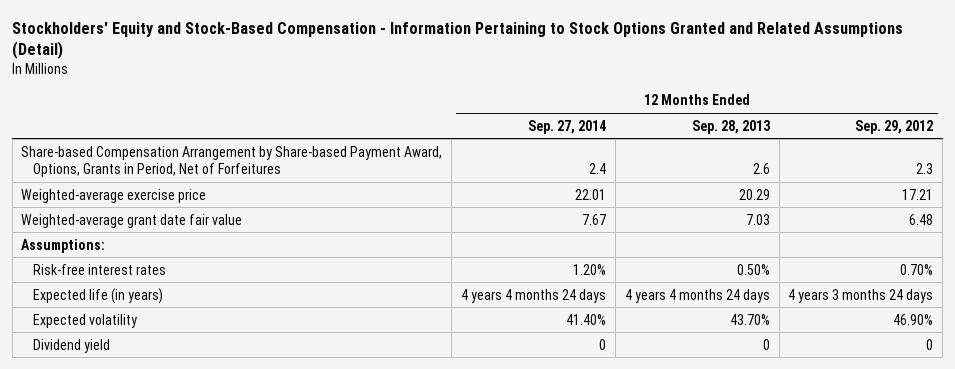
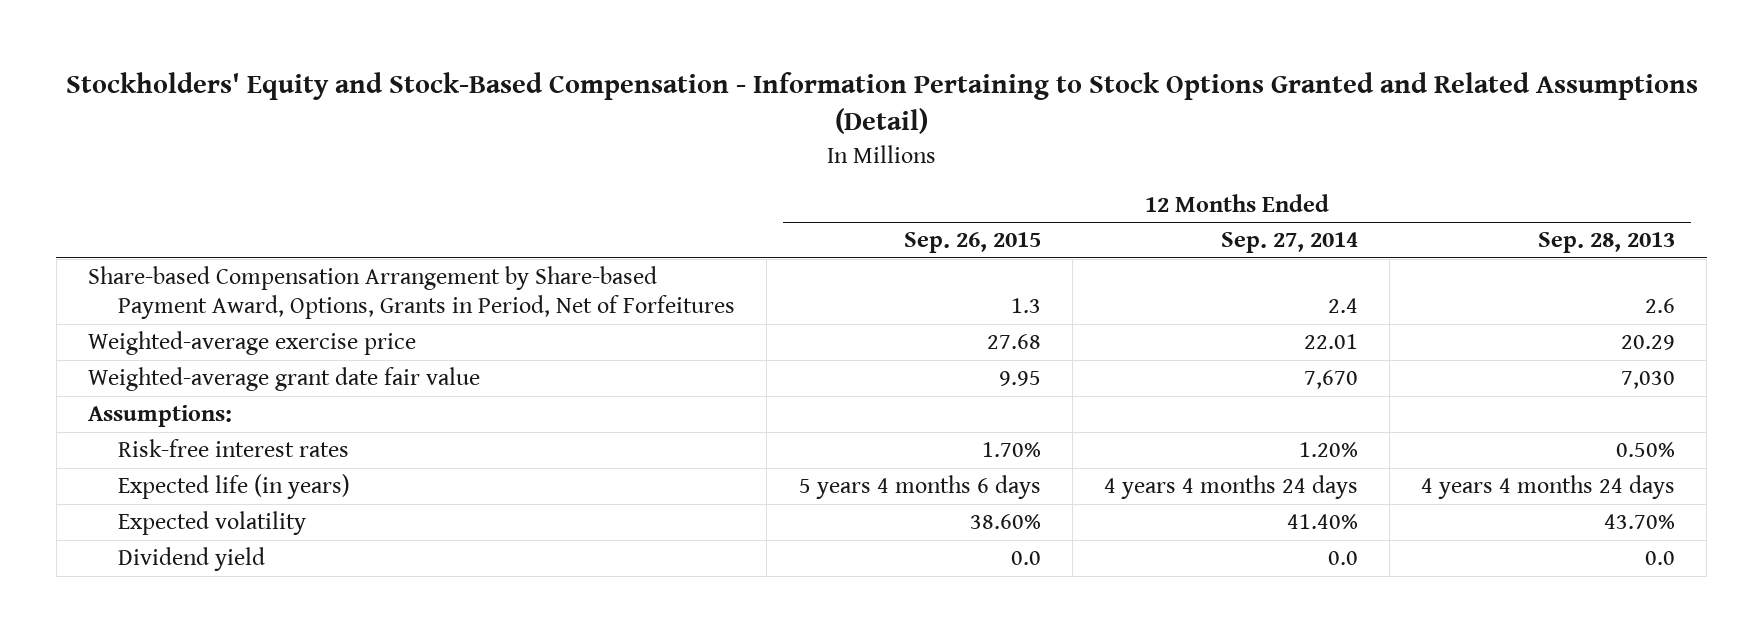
[855,119,934,134] Sep. 29, 2012 -> none
none -> [903,232,1041,254] Sep. 26, 2015
[582,213,607,225] 7.67 -> [1303,370,1358,390] 7,670
[745,213,770,225] 7.03 -> [1621,371,1676,390] 7,030
[599,338,607,350] 0 -> [1327,551,1358,566] 0.0
[762,338,770,350] 0 -> [1645,551,1676,566] 0.0

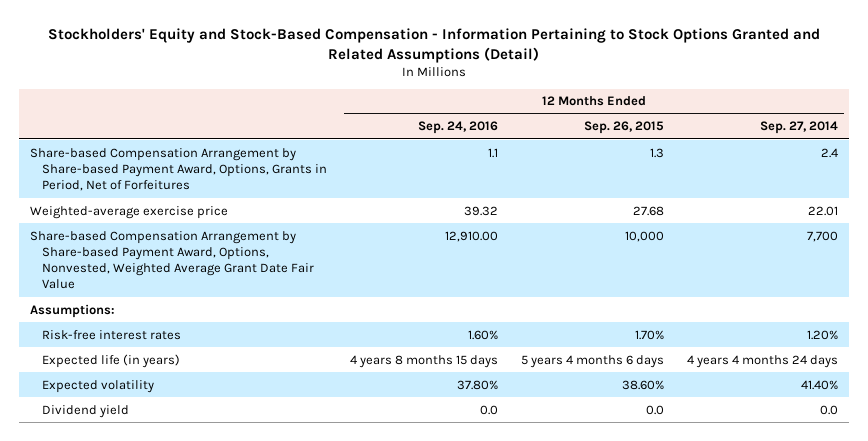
[1538,232,1676,254] Sep. 28, 2013 -> none
none -> [417,121,498,135] Sep. 24, 2016
[87,367,480,392] Weighted-average grant date fair value -> none
none -> [30,230,314,290] Share-based Compensation Arrangement by Share-based Payment Award, Options, Nonvested, Weighted Average Grant Date Fair Value

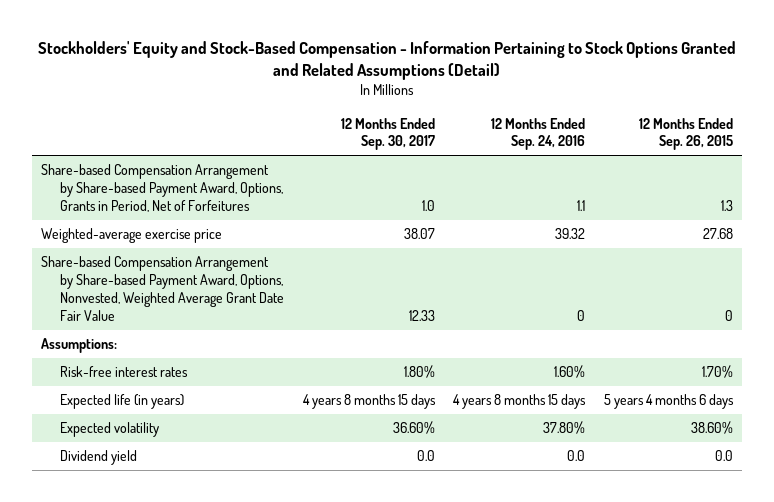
[759,121,838,135] Sep. 27, 2014 -> none
none -> [340,117,435,151] 12 Months Ended Sep. 30, 2017
[444,230,498,242] 12,910.00 -> [577,310,586,322] 0
[624,230,664,242] 10,000 -> [724,310,733,322] 0

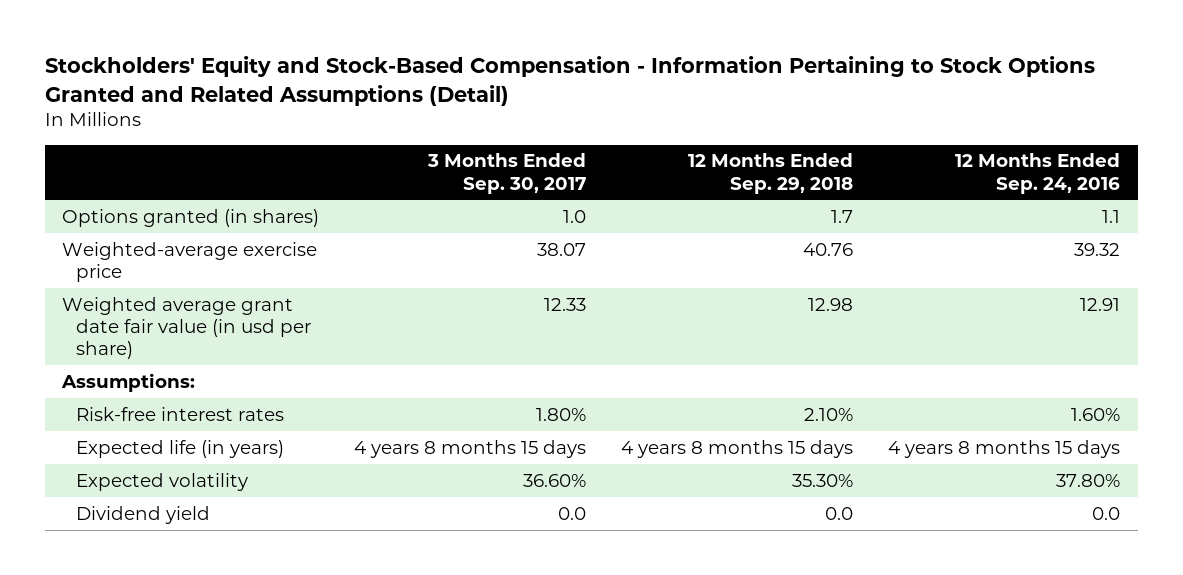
[340,117,435,151] 12 Months Ended Sep. 30, 2017 -> none
[638,117,733,151] 12 Months Ended Sep. 26, 2015 -> none
none -> [427,153,587,194] 3 Months Ended Sep. 30, 2017
none -> [688,153,854,194] 12 Months Ended Sep. 29, 2018
[40,164,284,213] Share-based Compensation Arrangement by Share-based Payment Award, Options, Grants in Period, Net of Forfeitures -> [62,208,320,227] Options granted (in shares)
[40,256,285,322] Share-based Compensation Arrangement by Share-based Payment Award, Options, Nonvested, Weighted Average Grant Date Fair Value -> [62,296,312,359] Weighted average grant date fair value (in usd per share)
[577,310,586,322] 0 -> [1080,297,1121,311] 12.91

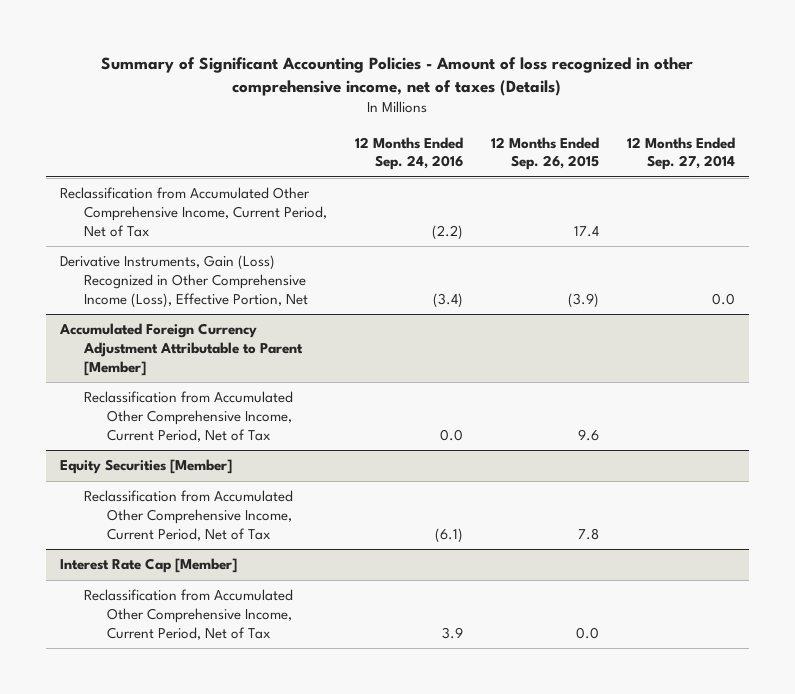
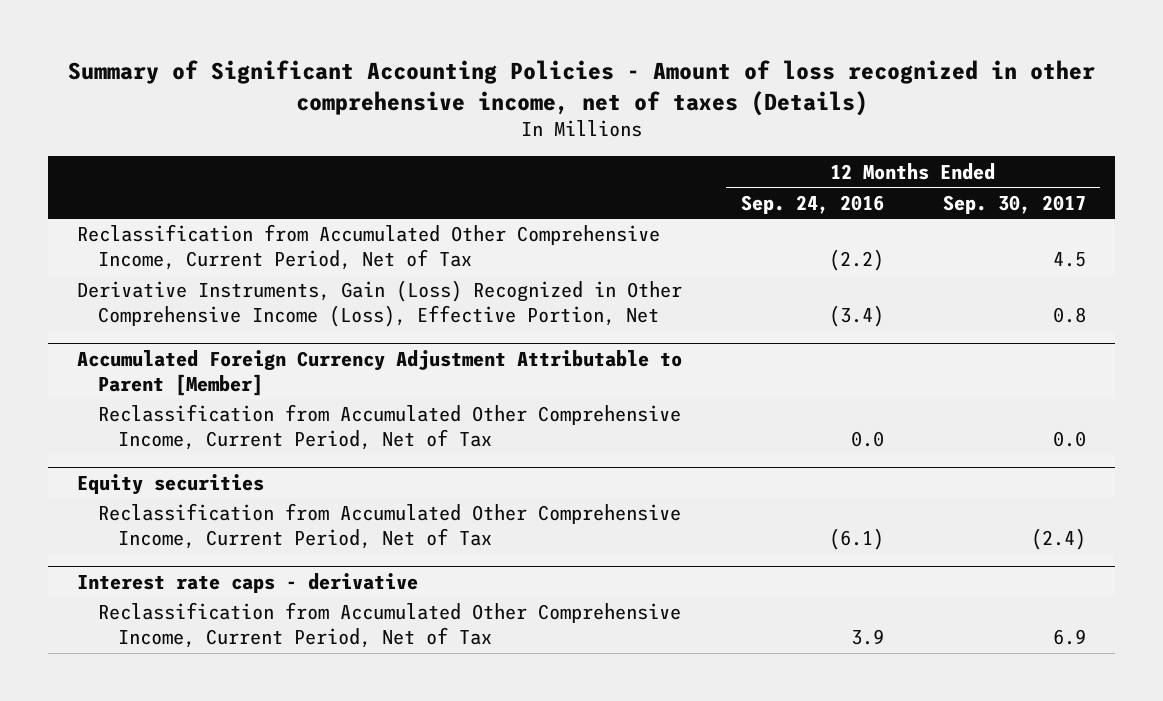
[490,136,599,171] 12 Months Ended Sep. 26, 2015 -> none
[626,136,735,171] 12 Months Ended Sep. 27, 2014 -> none
none -> [942,194,1086,214] Sep. 30, 2017
[60,459,233,475] Equity Securities [Member] -> [77,473,265,495] Equity securities
[60,558,238,574] Interest Rate Cap [Member] -> [77,572,419,593] Interest rate caps - derivative

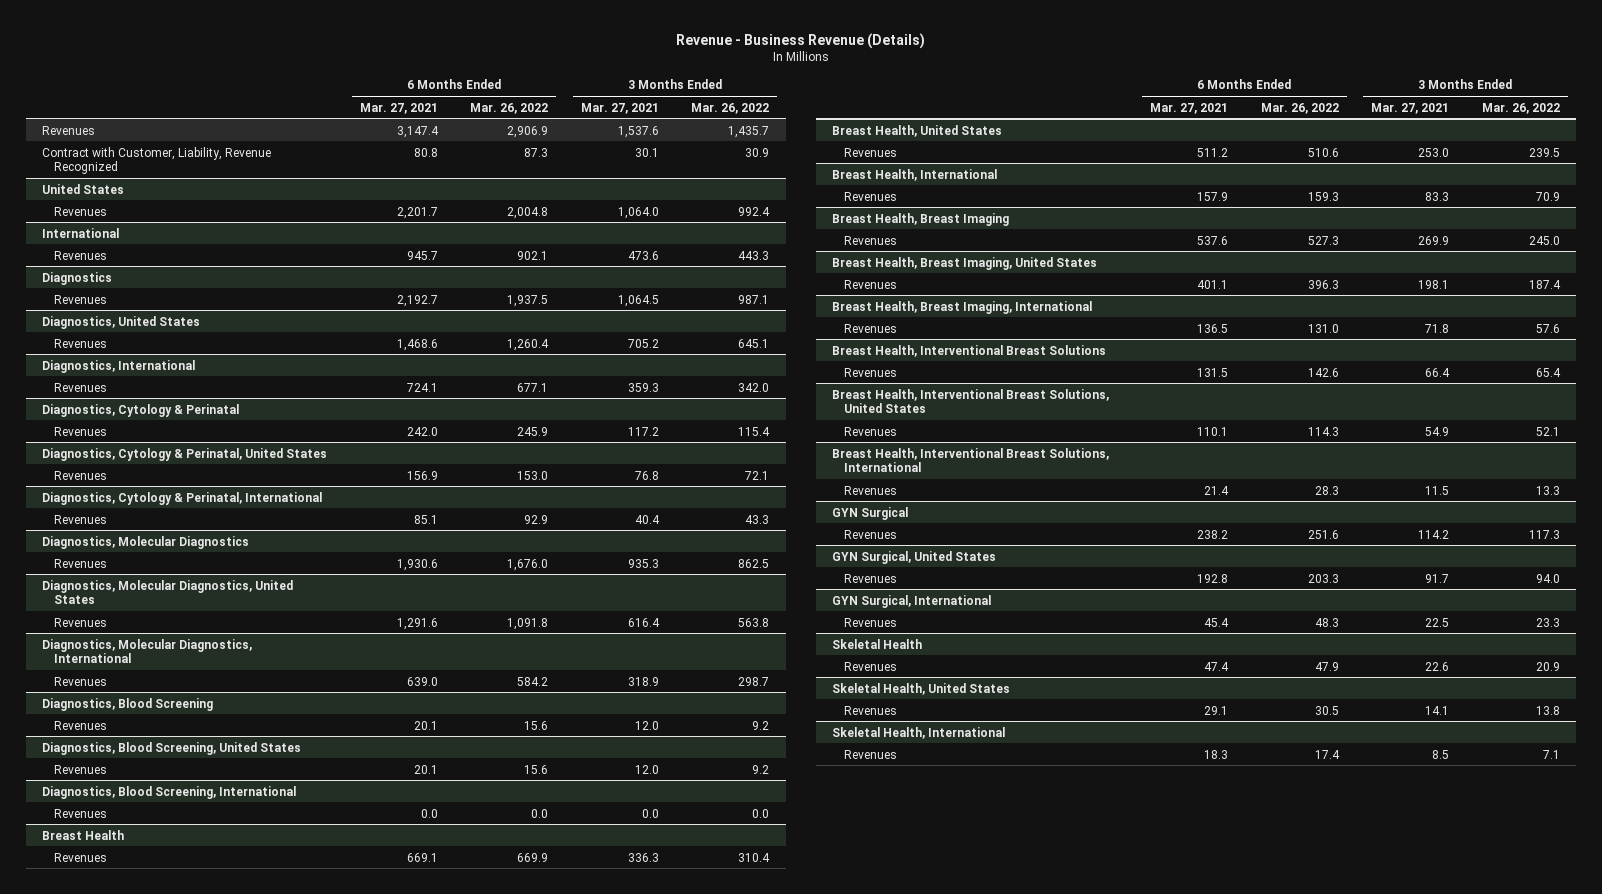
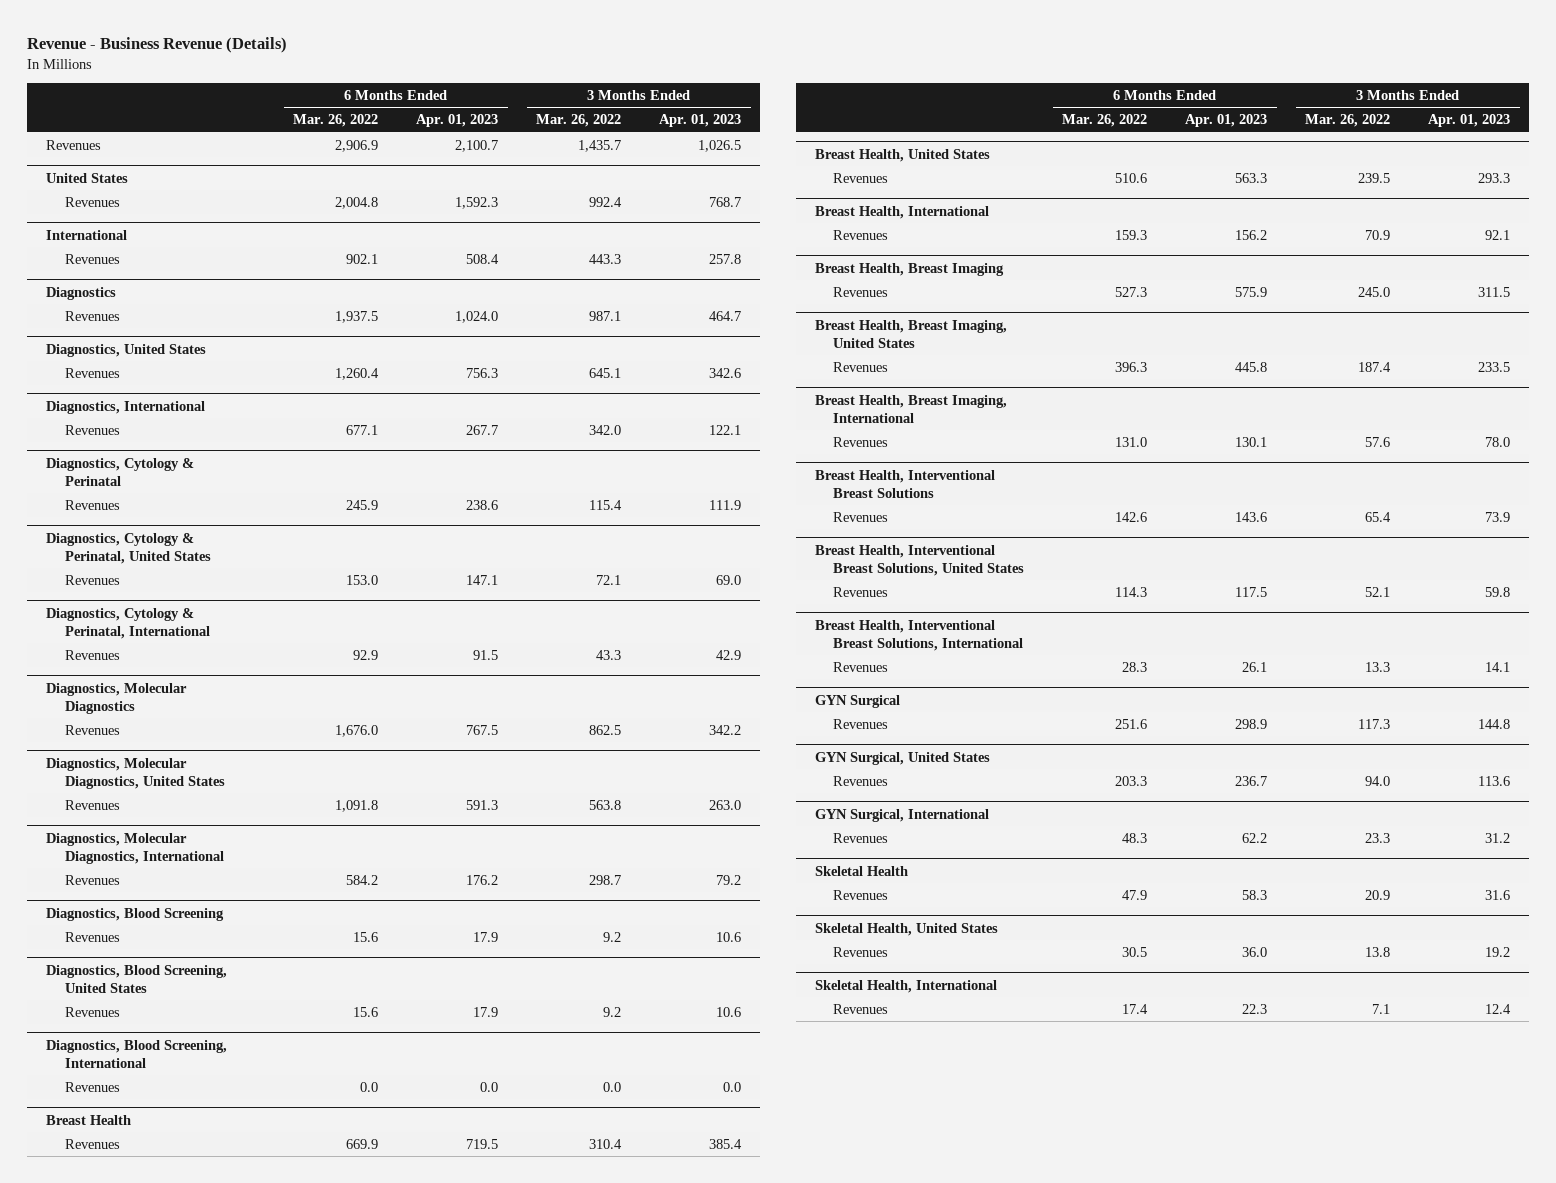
[359,102,438,114] Mar. 27, 2021 -> none
[580,102,659,114] Mar. 27, 2021 -> none
none -> [416,114,499,128] Apr. 01, 2023
none -> [659,114,742,128] Apr. 01, 2023
[42,146,272,174] Contract with Customer, Liability, Revenue Recognized -> none

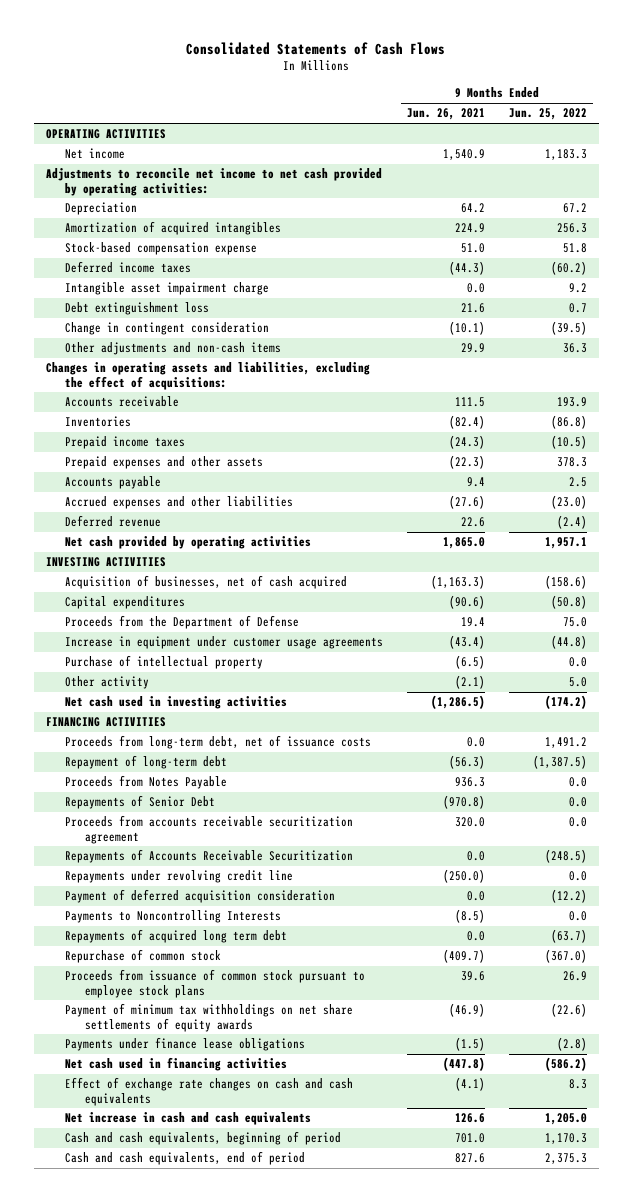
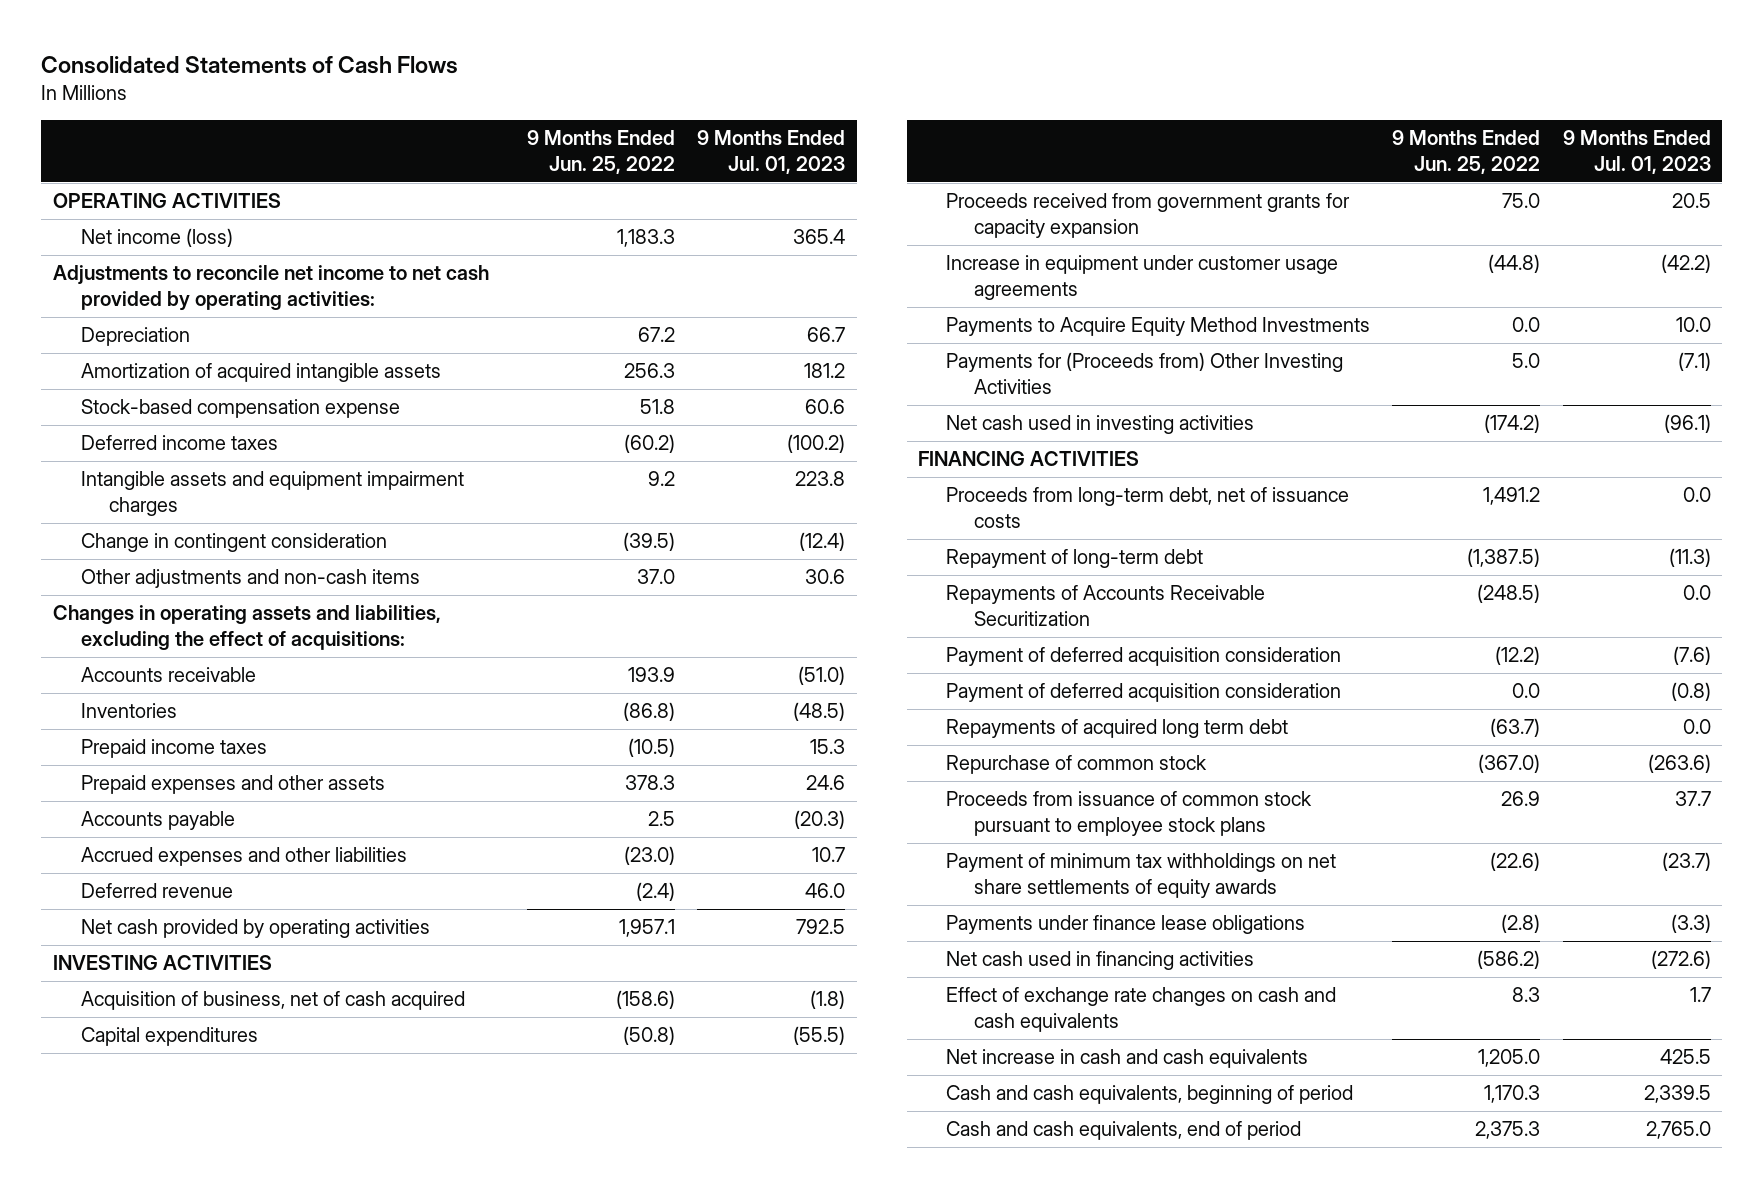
[407,108,486,121] Jun. 26, 2021 -> none
none -> [697,129,846,174] 9 Months Ended Jul. 01, 2023
[65,148,126,160] Net income -> [80,228,233,248] Net income (loss)
[65,221,282,236] Amortization of acquired intangibles -> [80,363,441,383] Amortization of acquired intangible assets
[65,302,210,316] Debt extinguishment loss -> none
[65,282,270,296] Intangible asset impairment charge -> [80,471,464,517] Intangible assets and equipment impairment charges
[562,343,587,354] 36.3 -> [637,569,676,585] 37.0
[65,575,348,590] Acquisition of businesses, net of cash acquired -> [80,991,465,1011] Acquisition of business, net of cash acquired
[65,615,300,630] Proceeds from the Department of Defense -> [945,193,1350,239] Proceeds received from government grants for capacity expansion
[65,655,264,670] Purchase of intellectual property -> none
[65,676,150,690] Other activity -> none
none -> [945,317,1370,337] Payments to Acquire Equity Method Investments
none -> [945,352,1343,395] Payments for (Proceeds from) Other Investing Activities
[65,775,228,790] Proceeds from Notes Payable -> none
[65,795,216,810] Repayments of Senior Debt -> none
[65,815,354,844] Proceeds from accounts receivable securitization agreement -> none
[65,870,294,884] Repayments under revolving credit line -> none
[65,910,282,924] Payments to Noncontrolling Interests -> none
none -> [945,683,1341,703] Payment of deferred acquisition consideration

